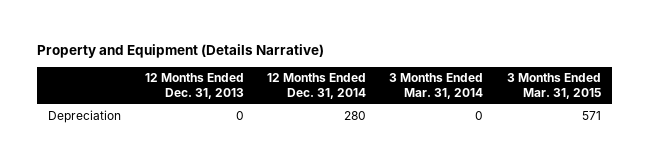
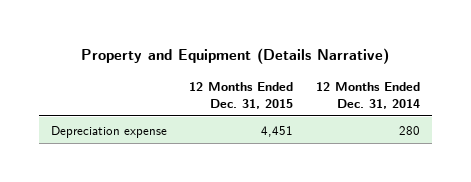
[144,73,244,99] 12 Months Ended Dec. 31, 2013 -> none
[389,73,484,99] 3 Months Ended Mar. 31, 2014 -> none
[506,73,601,99] 3 Months Ended Mar. 31, 2015 -> none
none -> [189,81,294,109] 12 Months Ended Dec. 31, 2015
[48,109,122,123] Depreciation -> [50,125,167,138] Depreciation expense

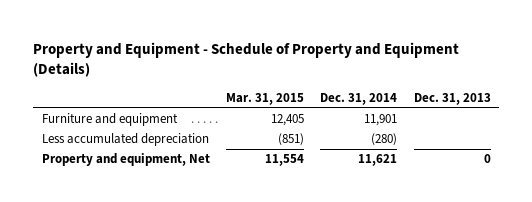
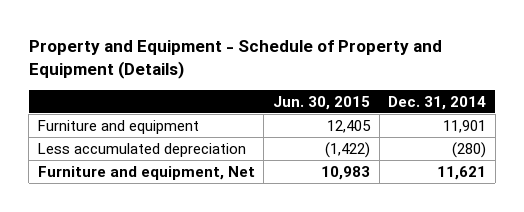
[225,92,304,105] Mar. 31, 2015 -> none
[413,92,491,105] Dec. 31, 2013 -> none
none -> [273,95,371,110] Jun. 30, 2015
[41,153,210,167] Property and equipment, Net -> [37,165,255,180] Furniture and equipment, Net

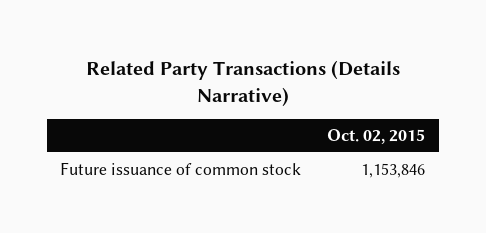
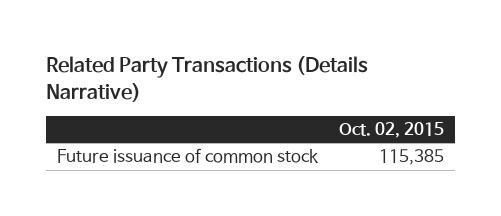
[361,163,426,179] 1,153,846 -> [379,149,445,166] 115,385

